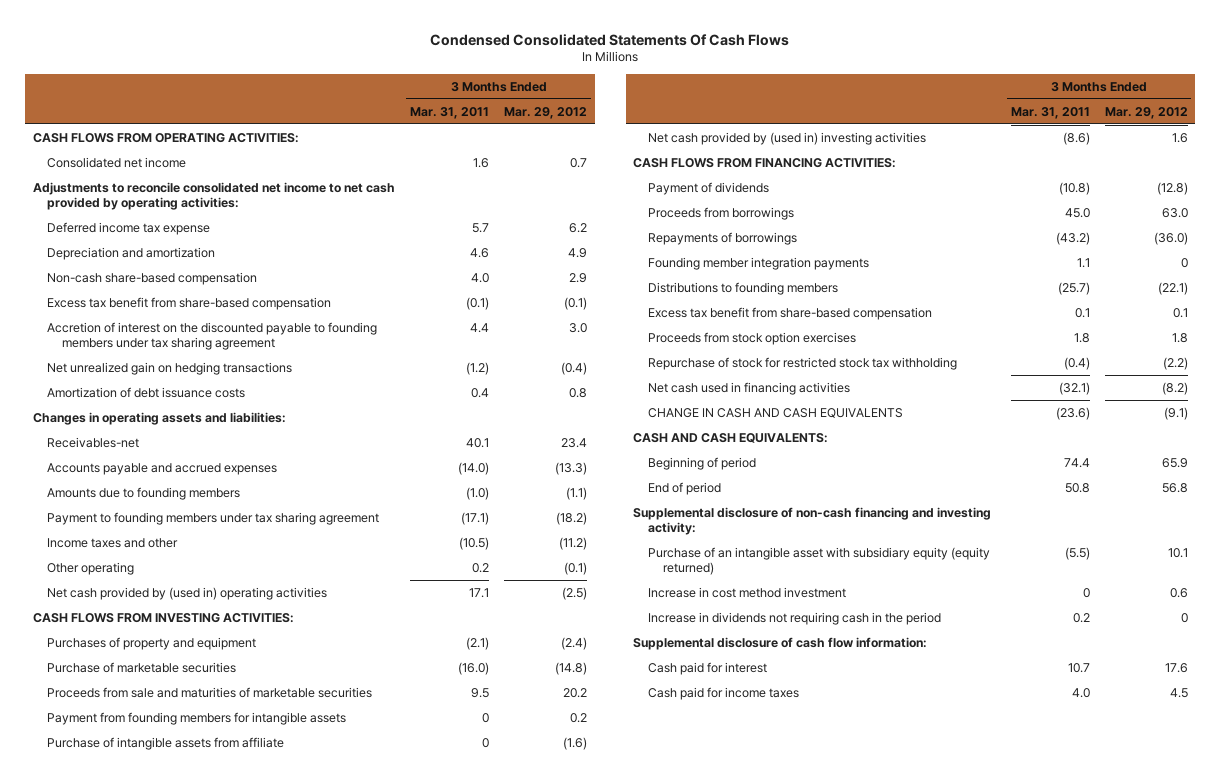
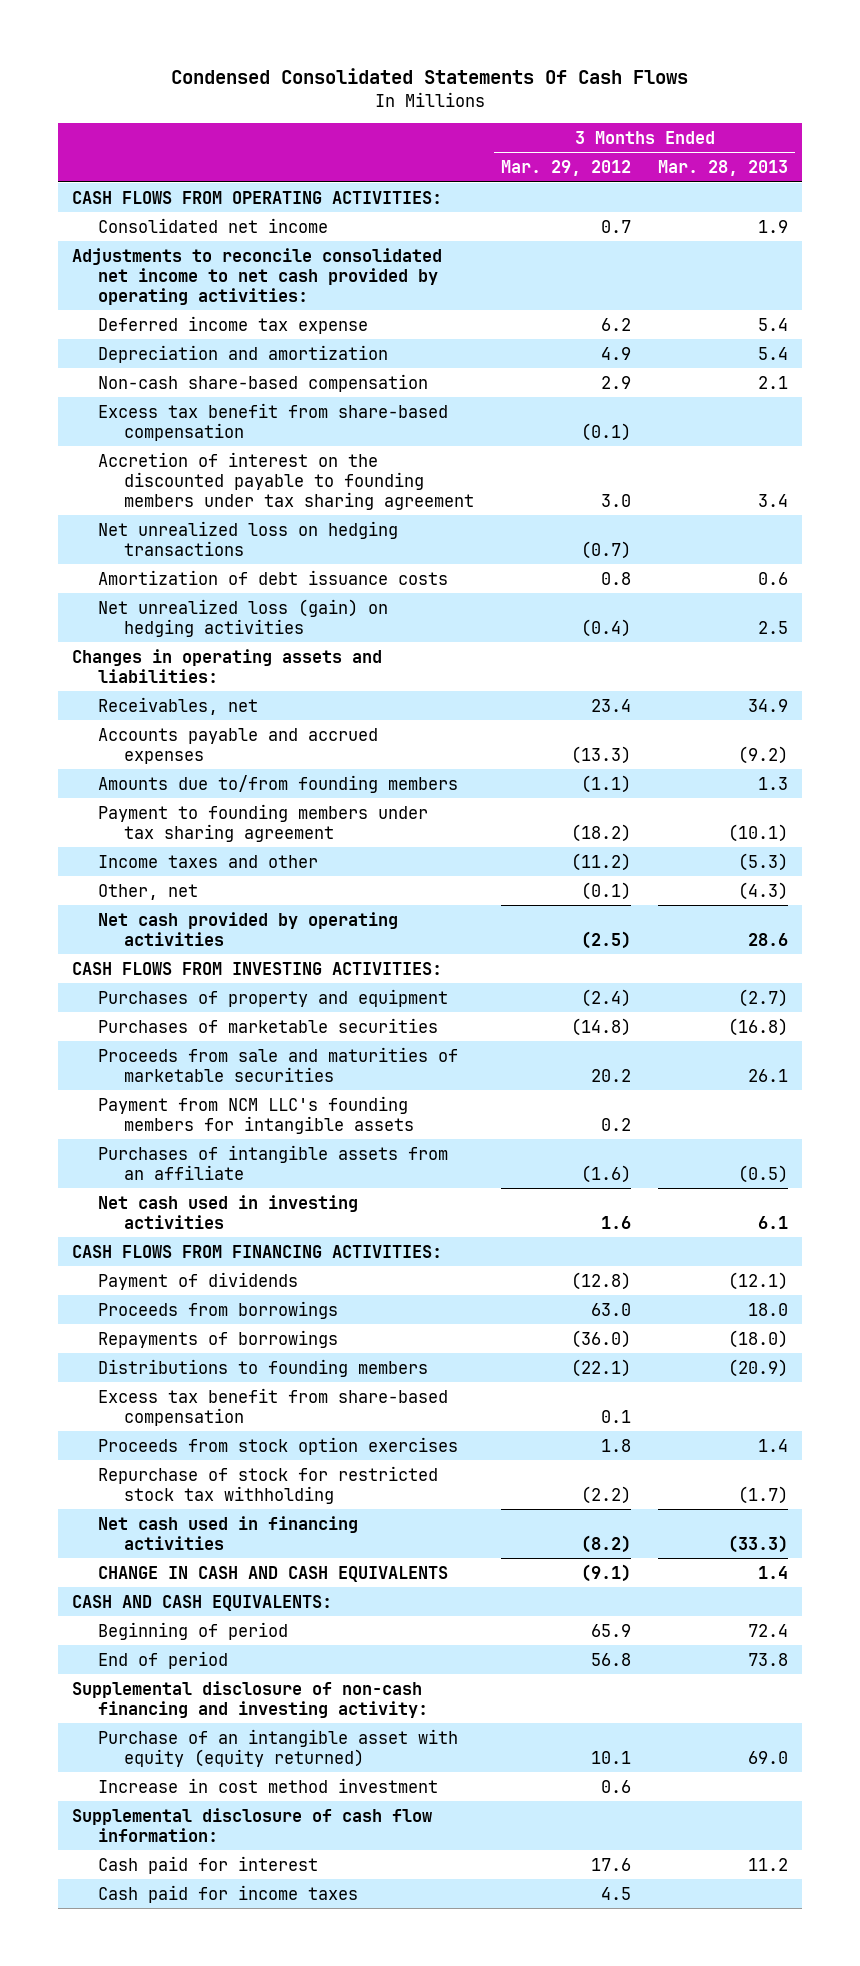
[410,106,490,119] Mar. 31, 2011 -> none
none -> [658,160,789,177] Mar. 28, 2013
[47,361,293,375] Net unrealized gain on hedging transactions -> [97,520,398,556] Net unrealized loss on hedging transactions
[561,361,588,375] (0.4) -> [581,540,632,559] (0.7)
none -> [97,598,388,637] Net unrealized loss (gain) on hedging activities
[47,436,140,448] Receivables-net -> [97,696,258,715] Receivables, net
[47,486,241,500] Amounts due to founding members -> [97,774,458,793] Amounts due to/from founding members
[47,561,135,575] Other operating -> [97,883,198,900] Other, net
[47,586,328,600] Net cash provided by (used in) operating activities -> [97,911,398,946] Net cash provided by operating activities
[47,661,237,673] Purchase of marketable securities -> [97,1017,438,1033] Purchases of marketable securities
[47,711,347,725] Payment from founding members for intangible assets -> [97,1095,414,1134] Payment from NCM LLC's founding members for intangible assets
[47,736,285,750] Purchase of intangible assets from affiliate -> [97,1144,448,1180] Purchases of intangible assets from an affiliate
[647,131,926,145] Net cash provided by (used in) investing activities -> [97,1194,358,1229] Net cash used in investing activities
[647,256,869,270] Founding member integration payments -> none
[647,546,990,575] Purchase of an intangible asset with subsidiary equity (equity returned) -> [97,1728,458,1767] Purchase of an intangible asset with equity (equity returned)
[647,611,941,625] Increase in dividends not requiring cash in the period -> none

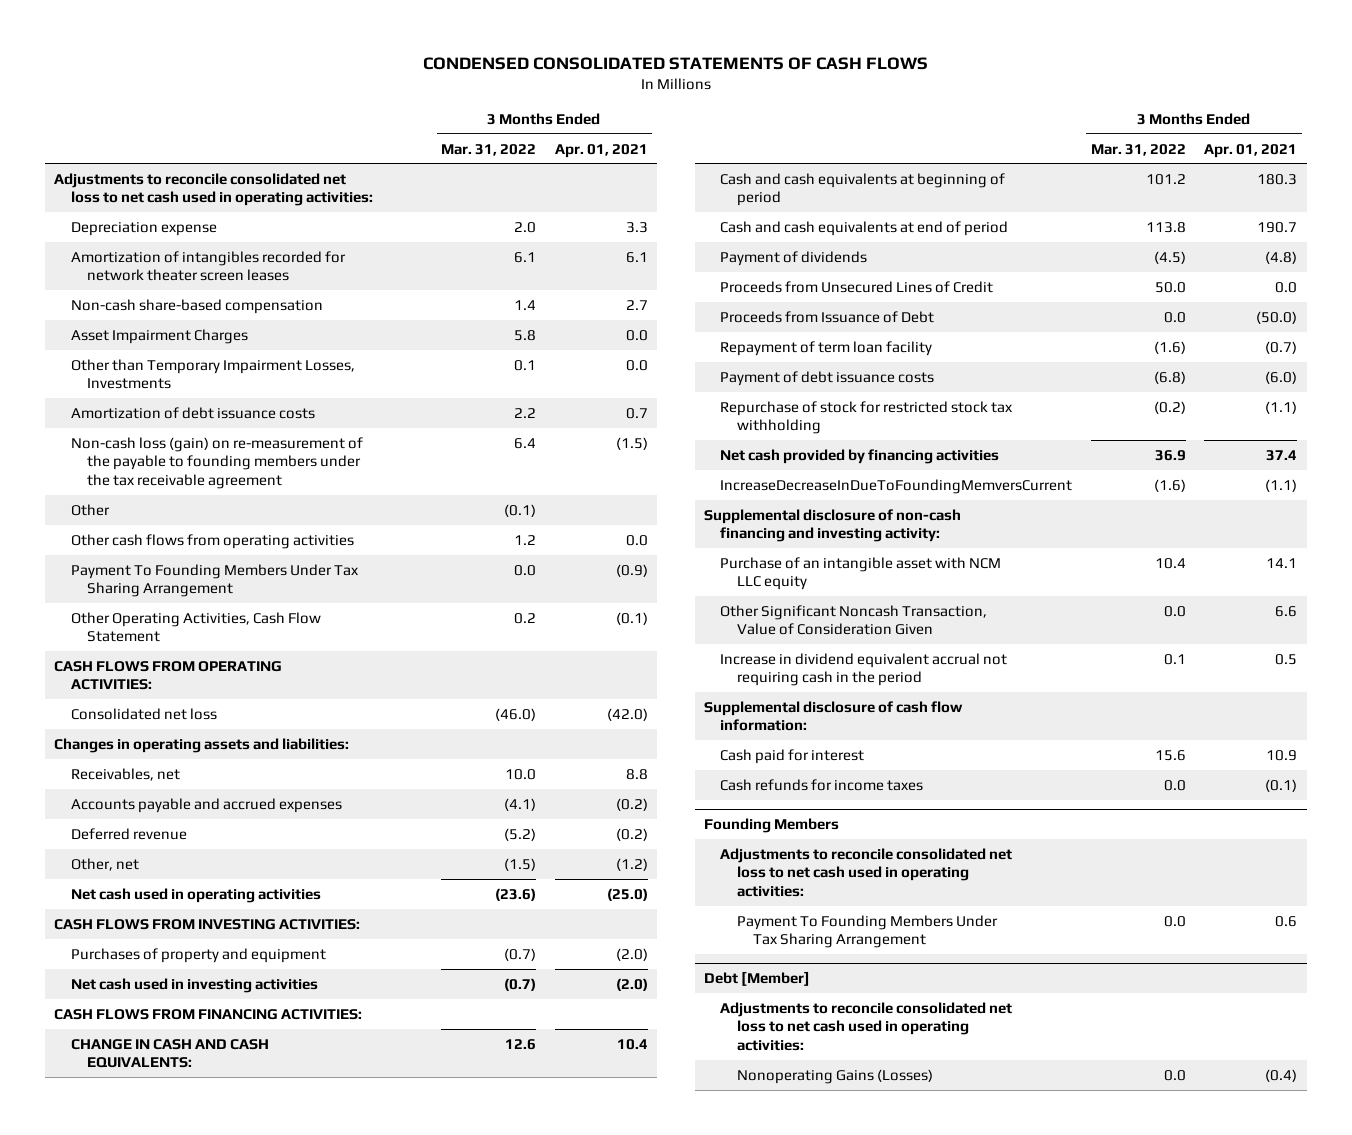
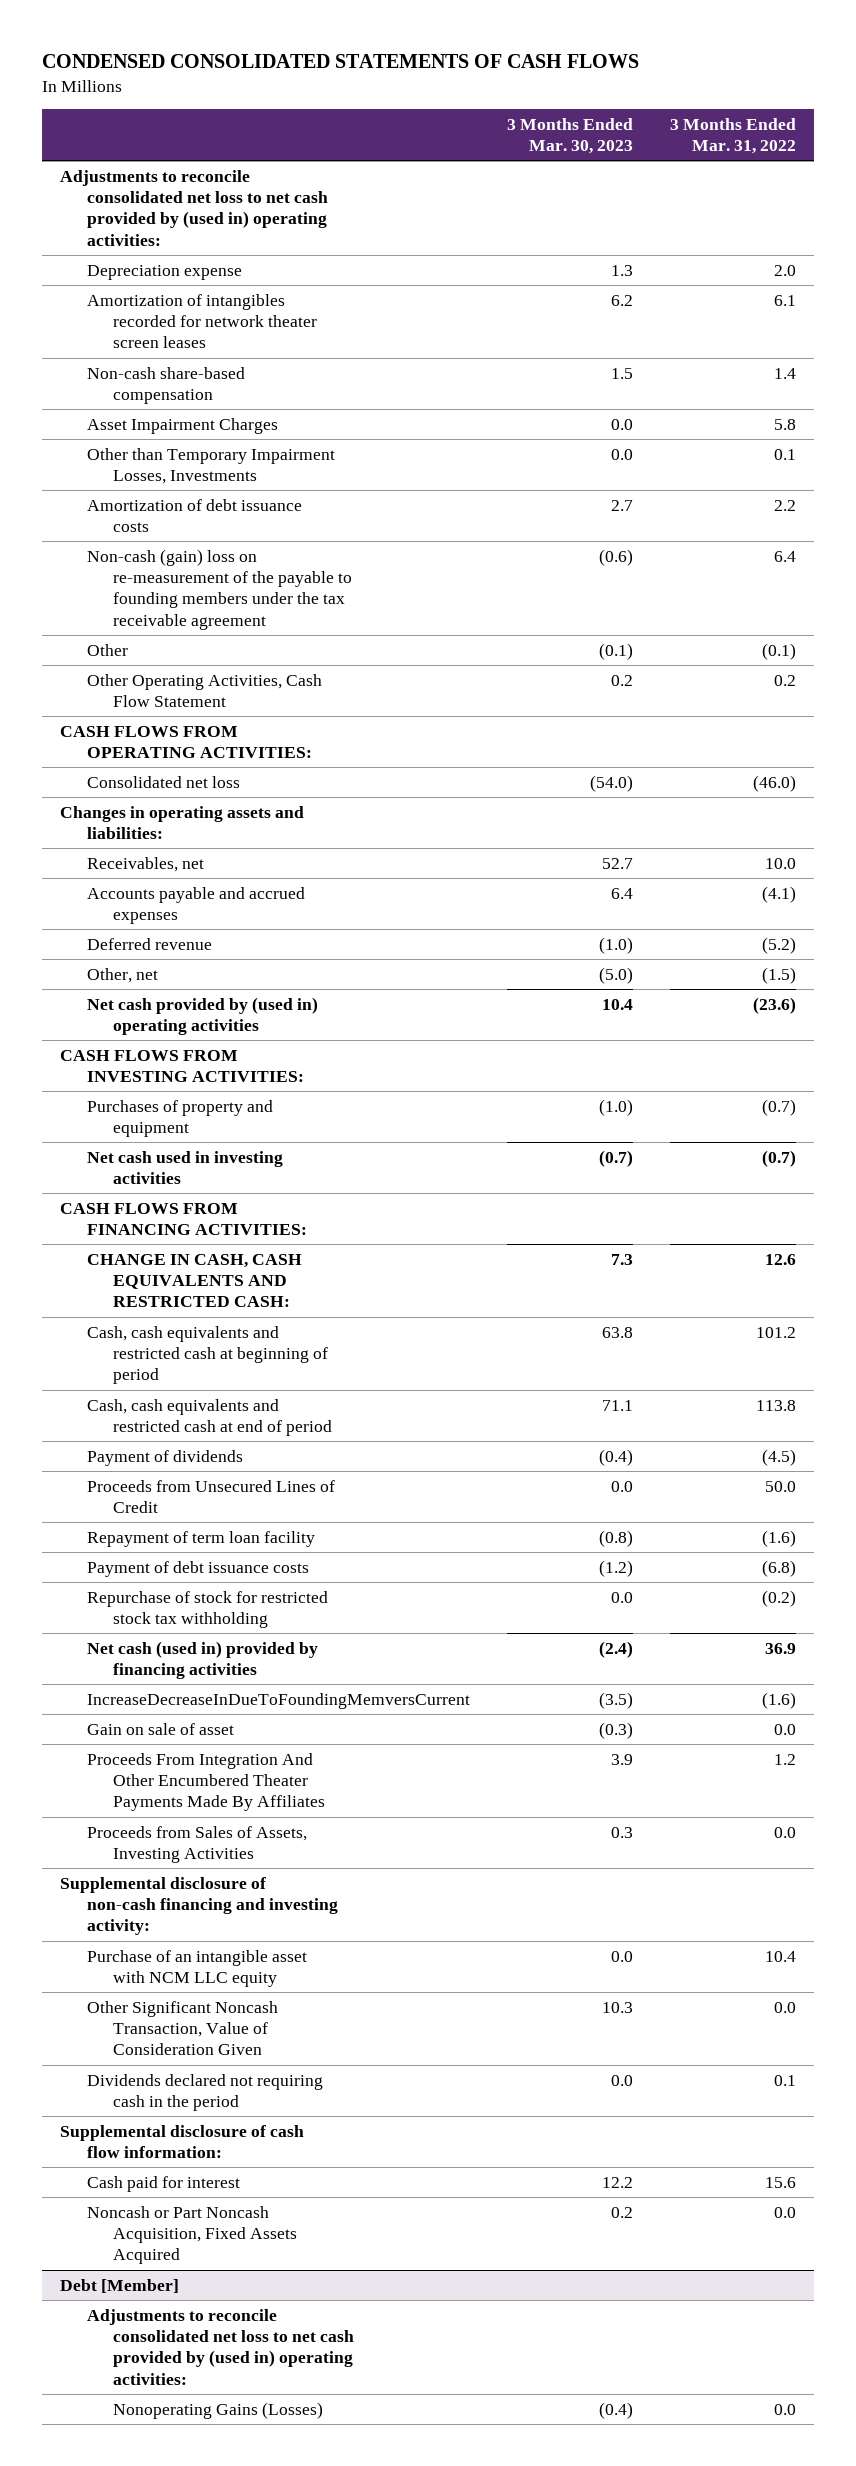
[554,143,648,158] Apr. 01, 2021 -> none
none -> [506,117,633,154] 3 Months Ended Mar. 30, 2023
[54,172,373,207] Adjustments to reconcile consolidated net loss to net cash used in operating activities: -> [60,169,328,246] Adjustments to reconcile consolidated net loss to net cash provided by (used in) operating activities:
[70,436,363,489] Non-cash loss (gain) on re-measurement of the payable to founding members under the tax receivable agreement -> [86,548,353,630] Non-cash (gain) loss on re-measurement of the payable to founding members under the tax receivable agreement
[70,533,354,549] Other cash flows from operating activities -> none
[70,563,359,598] Payment To Founding Members Under Tax Sharing Arrangement -> none
[70,887,321,903] Net cash used in operating activities -> [86,996,318,1035] Net cash provided by (used in) operating activities
[70,1038,269,1069] CHANGE IN CASH AND CASH EQUIVALENTS: -> [86,1253,302,1308] CHANGE IN CASH, CASH EQUIVALENTS AND RESTRICTED CASH:
[720,172,1006,207] Cash and cash equivalents at beginning of period -> [86,1325,329,1385] Cash, cash equivalents and restricted cash at beginning of period
[720,220,1009,236] Cash and cash equivalents at end of period -> [86,1398,333,1436] Cash, cash equivalents and restricted cash at end of period
[720,310,935,323] Proceeds from Issuance of Debt -> none
[720,448,1000,464] Net cash provided by financing activities -> [86,1640,318,1679] Net cash (used in) provided by financing activities
none -> [86,1722,234,1735] Gain on sale of asset
none -> [86,1752,326,1812] Proceeds From Integration And Other Encumbered Theater Payments Made By Affiliates
none -> [86,1825,307,1863] Proceeds from Sales of Assets, Investing Activities
[720,652,1008,687] Increase in dividend equivalent accrual not requiring cash in the period -> [86,2073,323,2111] Dividends declared not requiring cash in the period
[720,778,924,791] Cash refunds for income taxes -> none
[704,817,840,833] Founding Members -> none
[720,847,1013,897] Adjustments to reconcile consolidated net loss to net cash used in operating activities: -> none
[736,914,998,949] Payment To Founding Members Under Tax Sharing Arrangement -> none
none -> [86,2205,298,2265] Noncash or Part Noncash Acquisition, Fixed Assets Acquired
[720,1001,1013,1051] Adjustments to reconcile consolidated net loss to net cash used in operating activities: -> [86,2308,355,2385] Adjustments to reconcile consolidated net loss to net cash provided by (used in) operating activities:

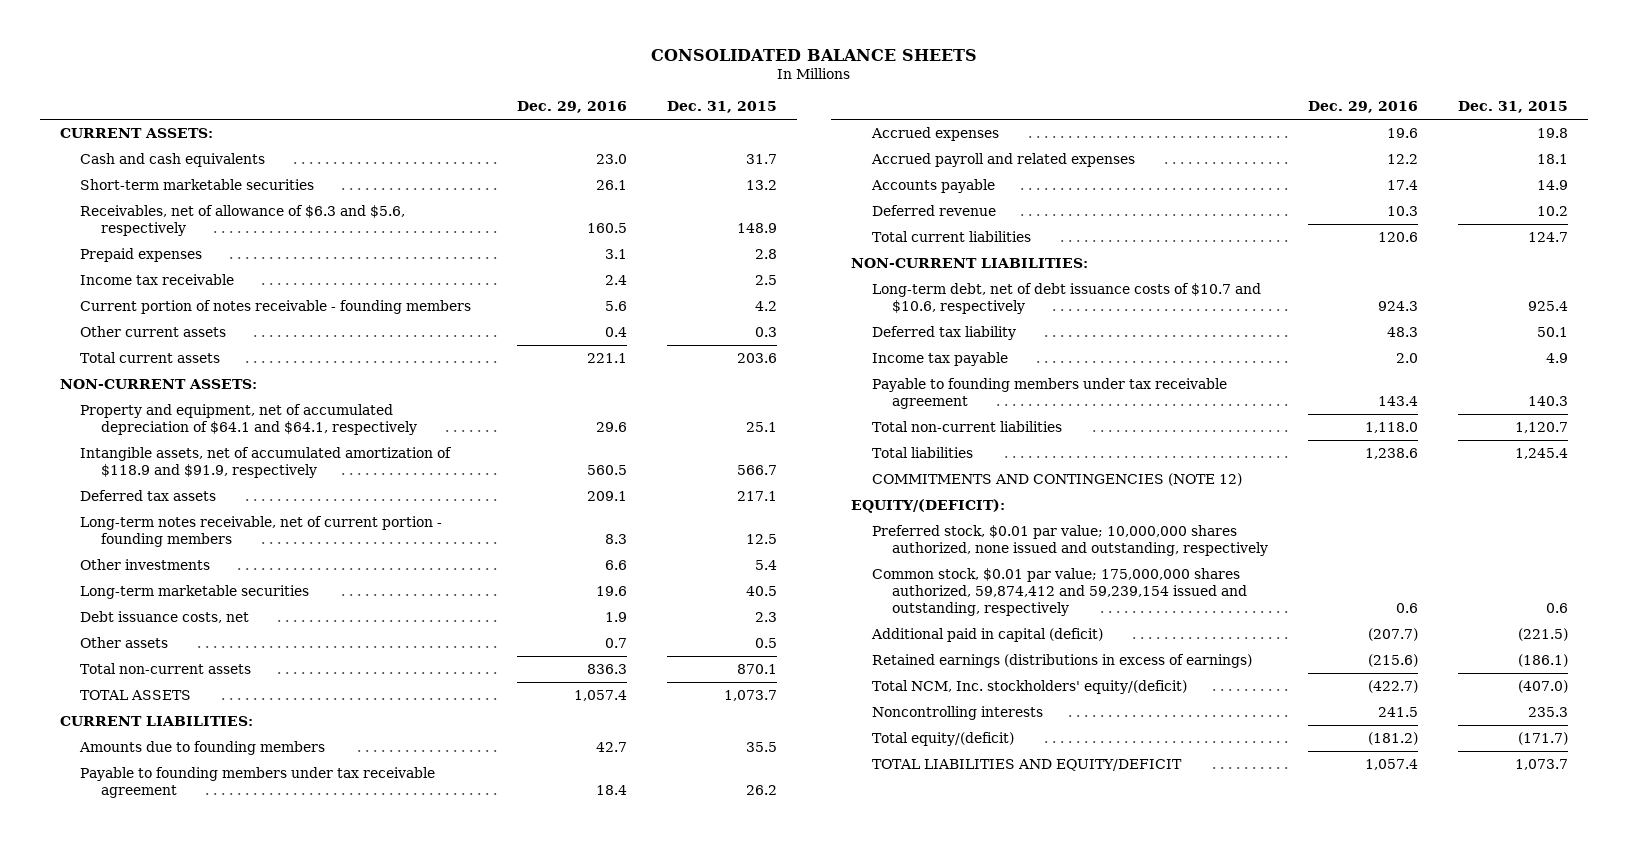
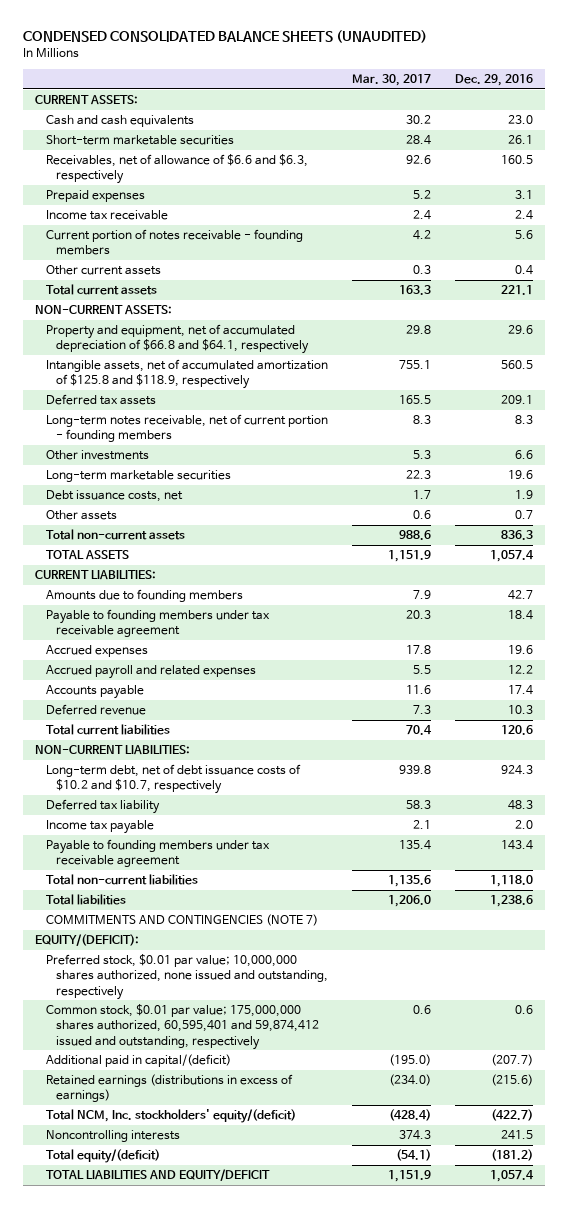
[651,49,978,62] CONSOLIDATED BALANCE SHEETS -> [23,30,428,44] CONDENSED CONSOLIDATED BALANCE SHEETS (UNAUDITED)
[666,101,777,114] Dec. 31, 2015 -> none
none -> [351,74,431,87] Mar. 30, 2017
[80,205,406,237] Receivables, net of allowance of $6.3 and $5.6, respectively -> [45,154,308,185] Receivables, net of allowance of $6.6 and $6.3, respectively
[80,404,417,436] Property and equipment, net of accumulated depreciation of $64.1 and $64.1, respectively -> [45,324,310,355] Property and equipment, net of accumulated depreciation of $66.8 and $64.1, respectively
[80,447,453,479] Intangible assets, net of accumulated amortization of $118.9 and $91.9, respectively -> [45,359,328,390] Intangible assets, net of accumulated amortization of $125.8 and $118.9, respectively
[871,283,1261,315] Long-term debt, net of debt issuance costs of $10.7 and $10.6, respectively -> [45,764,301,795] Long-term debt, net of debt issuance costs of $10.2 and $10.7, respectively
[871,473,1242,487] COMMITMENTS AND CONTINGENCIES (NOTE 12) -> [45,914,318,927] COMMITMENTS AND CONTINGENCIES (NOTE 7)
[871,568,1247,616] Common stock, $0.01 par value; 175,000,000 shares authorized, 59,874,412 and 59,239,154 issued and outstanding, respectively -> [45,1004,320,1050] Common stock, $0.01 par value; 175,000,000 shares authorized, 60,595,401 and 59,874,412 issued and outstanding, respectively
[870,628,1103,643] Additional paid in capital (deficit) -> [45,1054,231,1068] Additional paid in capital/(deficit)

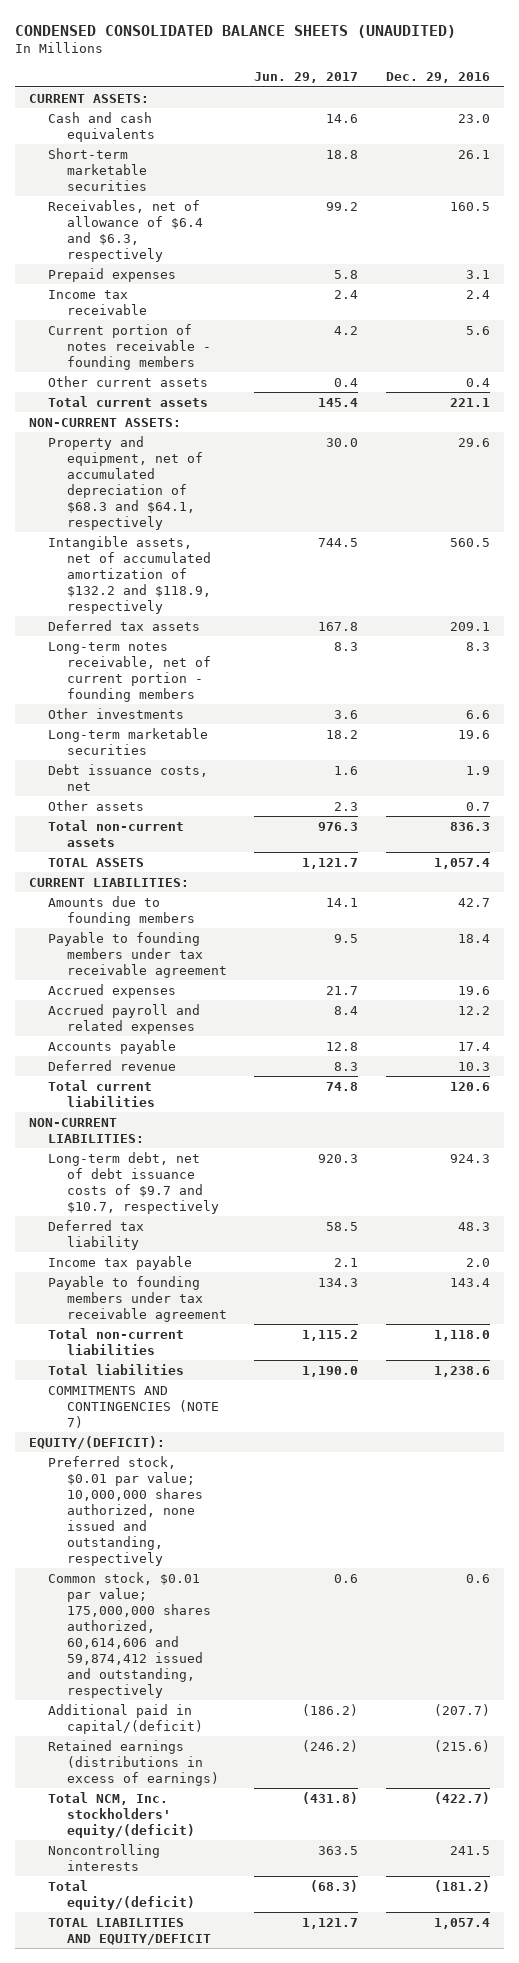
[351,74,431,87] Mar. 30, 2017 -> none
none -> [254,72,359,84] Jun. 29, 2017
[45,154,308,185] Receivables, net of allowance of $6.6 and $6.3, respectively -> [48,199,203,262] Receivables, net of allowance of $6.4 and $6.3, respectively
[45,324,310,355] Property and equipment, net of accumulated depreciation of $66.8 and $64.1, respectively -> [48,435,203,530] Property and equipment, net of accumulated depreciation of $68.3 and $64.1, respectively
[45,359,328,390] Intangible assets, net of accumulated amortization of $125.8 and $118.9, respectively -> [48,535,211,614] Intangible assets, net of accumulated amortization of $132.2 and $118.9, respectively
[45,764,301,795] Long-term debt, net of debt issuance costs of $10.2 and $10.7, respectively -> [48,1151,219,1214] Long-term debt, net of debt issuance costs of $9.7 and $10.7, respectively
[45,1004,320,1050] Common stock, $0.01 par value; 175,000,000 shares authorized, 60,595,401 and 59,874,412 issued and outstanding, respectively -> [48,1571,211,1698] Common stock, $0.01 par value; 175,000,000 shares authorized, 60,614,606 and 59,874,412 issued and outstanding, respectively

